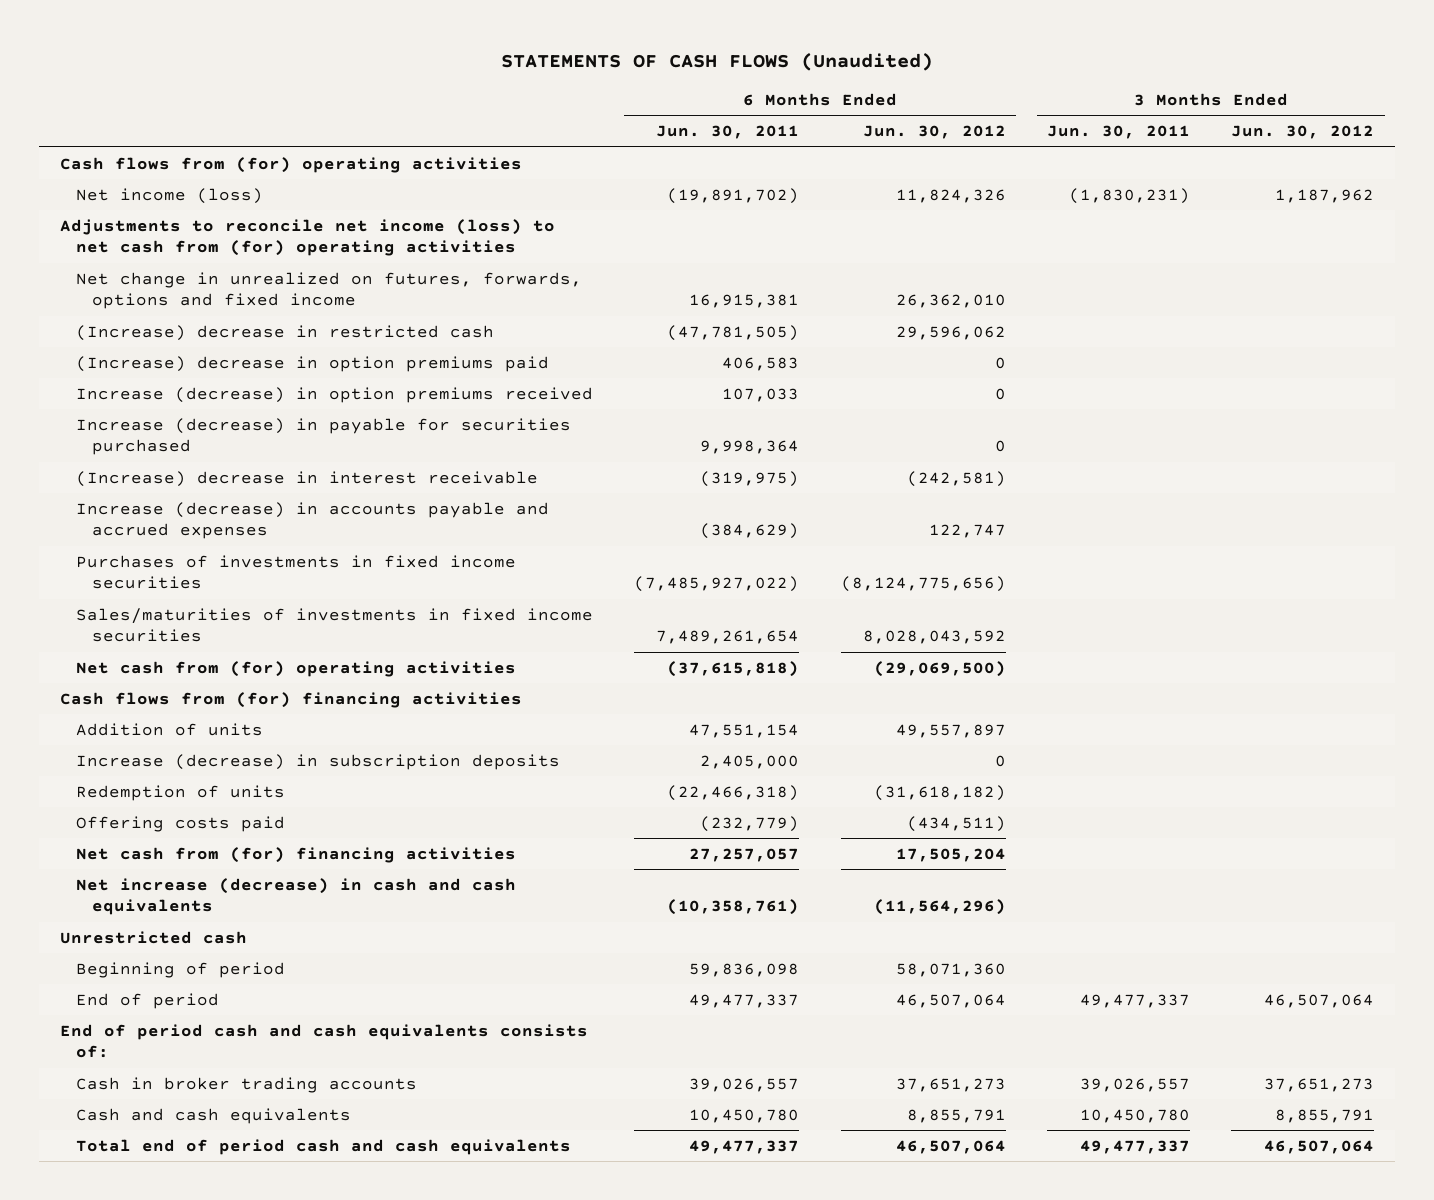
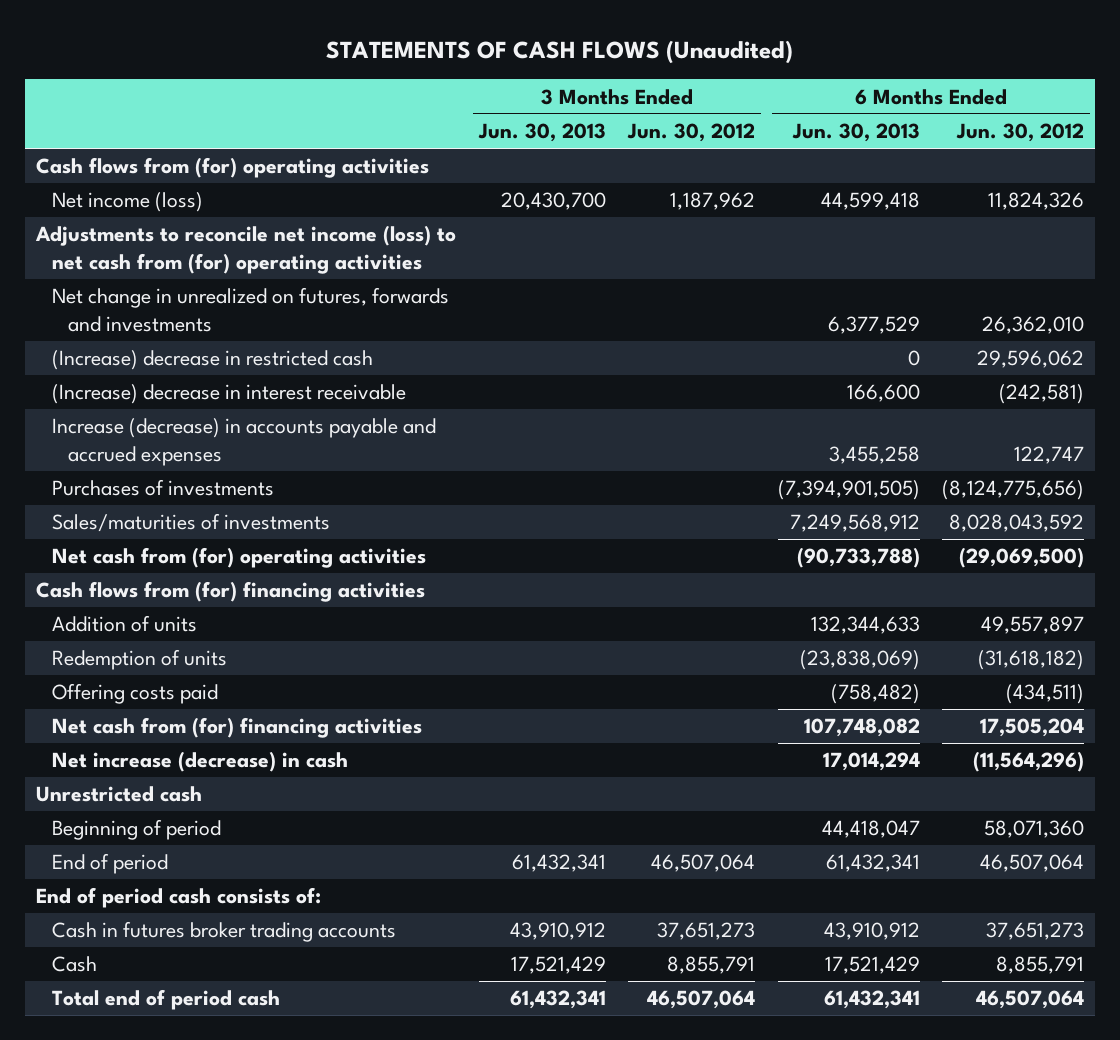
[656,125,800,140] Jun. 30, 2011 -> none
[1047,125,1191,140] Jun. 30, 2011 -> none
none -> [477,123,606,143] Jun. 30, 2013
none -> [791,123,920,143] Jun. 30, 2013
[76,271,583,310] Net change in unrealized on futures, forwards, options and fixed income -> [52,287,450,332] Net change in unrealized on futures, forwards and investments
[76,355,550,372] (Increase) decrease in option premiums paid -> none
[76,386,594,403] Increase (decrease) in option premiums received -> none
[76,417,572,456] Increase (decrease) in payable for securities purchased -> none
[76,554,517,590] Purchases of investments in fixed income securities -> [52,479,275,497] Purchases of investments
[76,607,594,643] Sales/maturities of investments in fixed income securities -> [52,513,331,533] Sales/maturities of investments
[76,753,561,770] Increase (decrease) in subscription deposits -> none
[76,877,517,916] Net increase (decrease) in cash and cash equivalents -> [52,751,349,773] Net increase (decrease) in cash
[59,1023,588,1059] End of period cash and cash equivalents consists of: -> [36,887,322,909] End of period cash consists of:
[76,1076,418,1093] Cash in broker trading accounts -> [52,921,397,943] Cash in futures broker trading accounts
[76,1107,352,1124] Cash and cash equivalents -> [52,956,98,973] Cash
[76,1138,572,1155] Total end of period cash and cash equivalents -> [52,989,281,1011] Total end of period cash

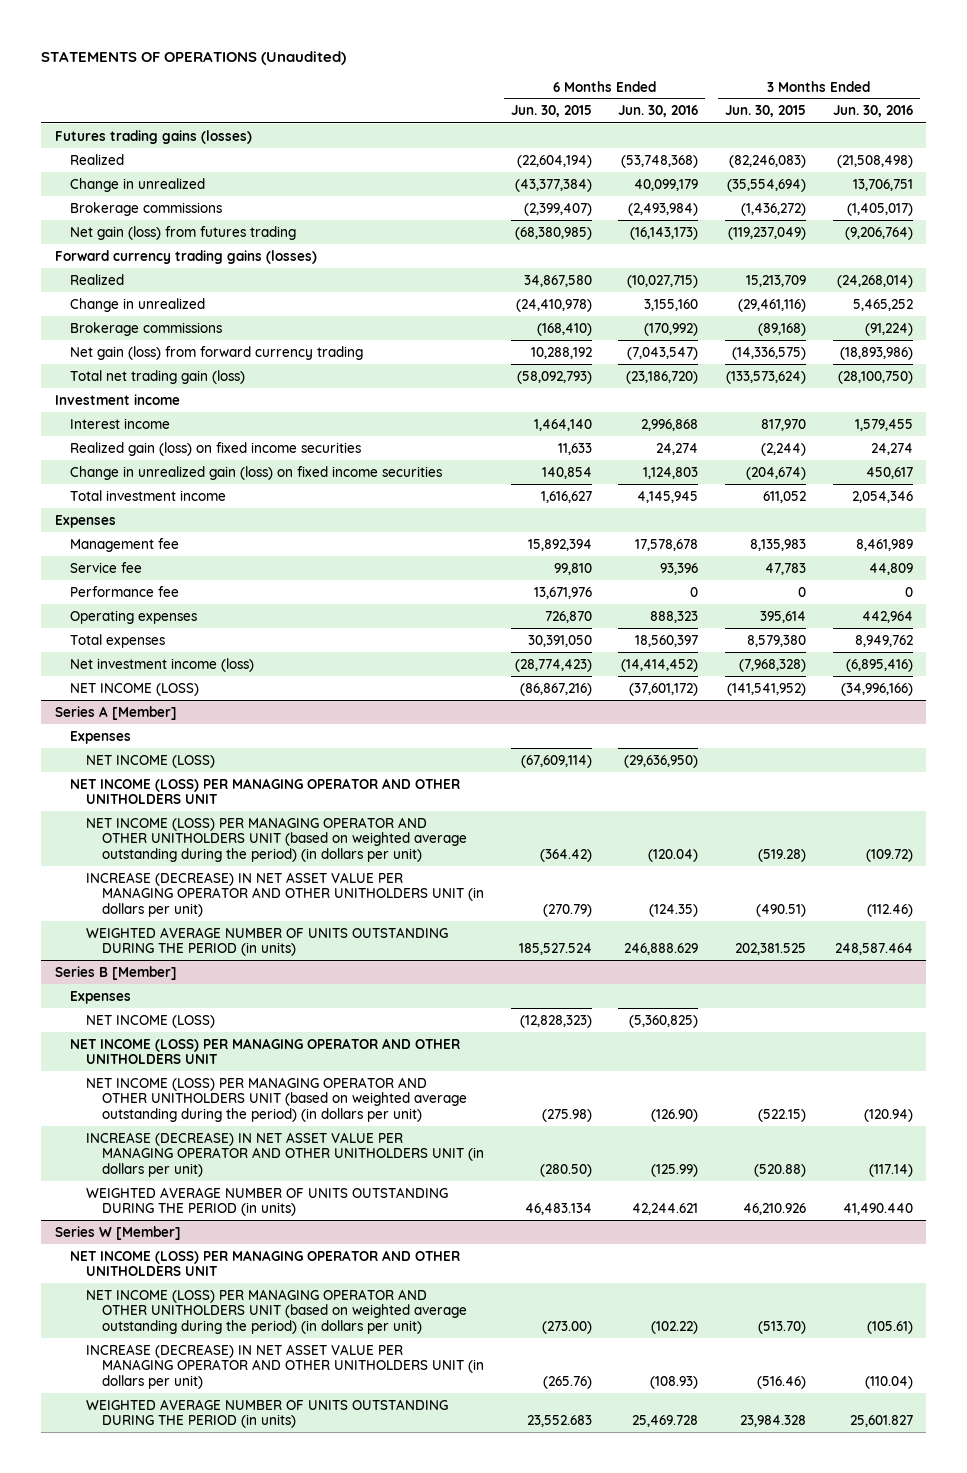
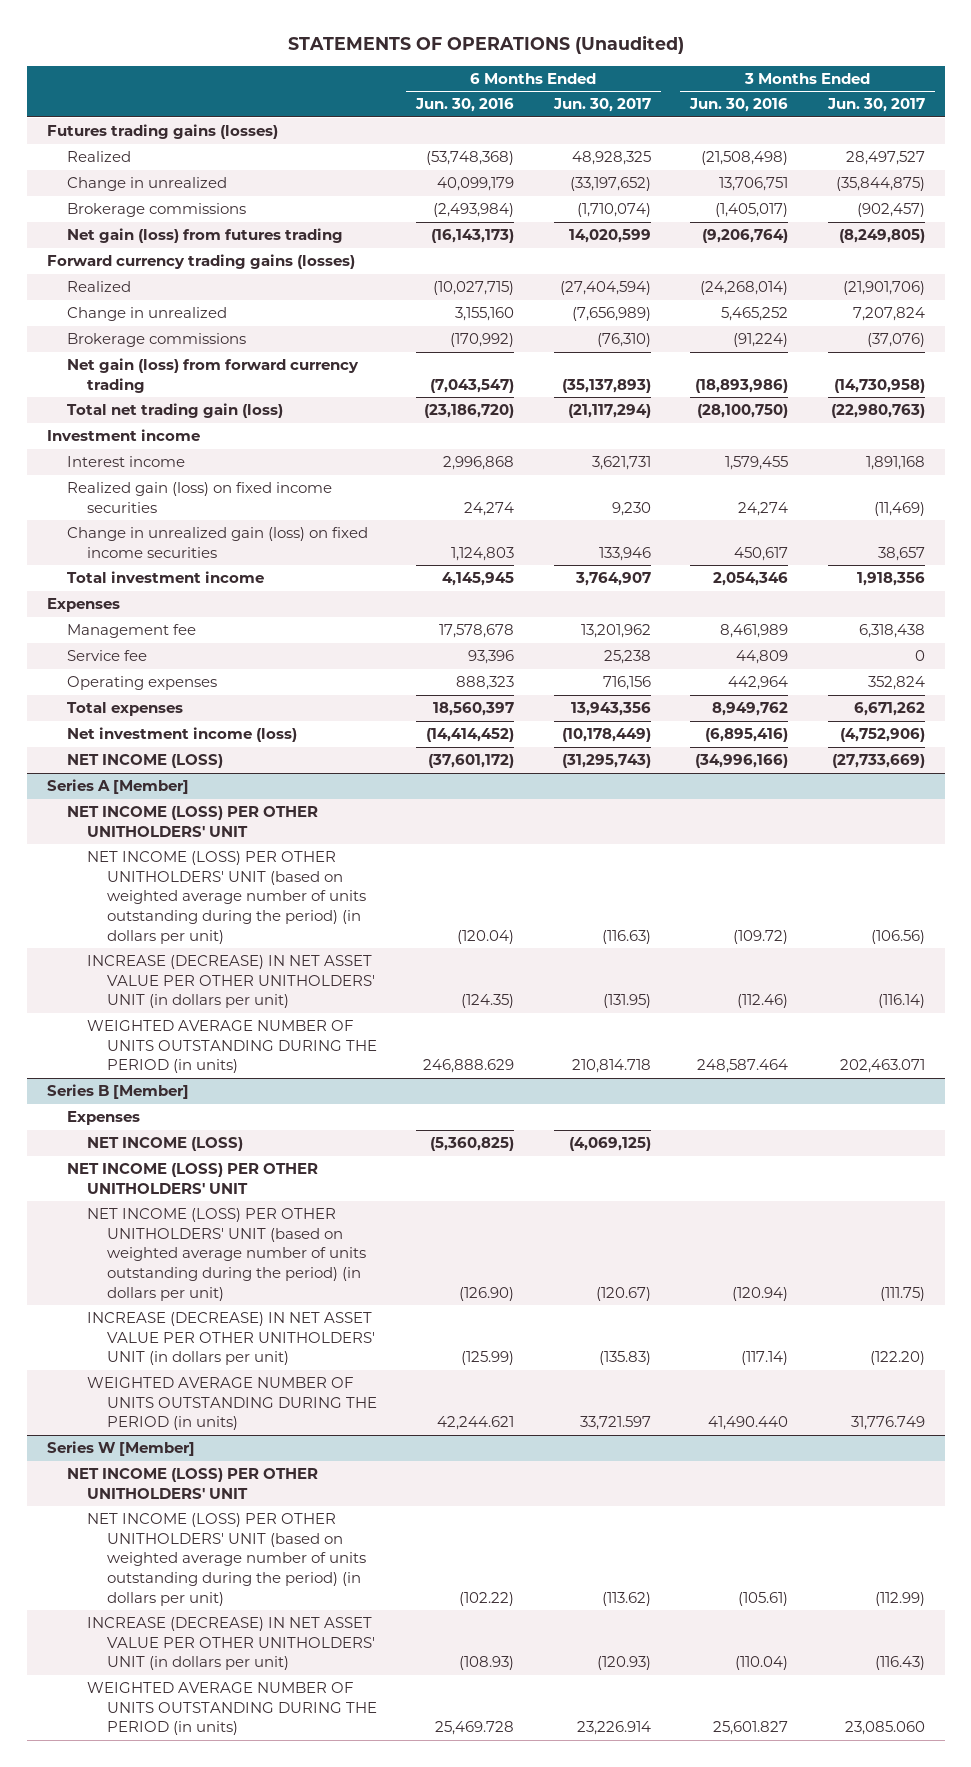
[510,105,592,118] Jun. 30, 2015 -> none
[725,105,807,118] Jun. 30, 2015 -> none
none -> [552,98,651,113] Jun. 30, 2017
none -> [826,98,925,113] Jun. 30, 2017
[70,585,180,597] Performance fee -> none
[70,730,132,744] Expenses -> none
[86,754,216,768] NET INCOME (LOSS) -> none
[70,777,461,805] NET INCOME (LOSS) PER MANAGING OPERATOR AND OTHER UNITHOLDERS UNIT -> [66,806,318,837] NET INCOME (LOSS) PER OTHER UNITHOLDERS' UNIT
[86,816,467,862] NET INCOME (LOSS) PER MANAGING OPERATOR AND OTHER UNITHOLDERS UNIT (based on weighted average outstanding during the period) (in dollars per unit) -> [86,851,366,944] NET INCOME (LOSS) PER OTHER UNITHOLDERS' UNIT (based on weighted average number of units outstanding during the period) (in dollars per unit)
[86,871,484,917] INCREASE (DECREASE) IN NET ASSET VALUE PER MANAGING OPERATOR AND OTHER UNITHOLDERS UNIT (in dollars per unit) -> [86,955,375,1009] INCREASE (DECREASE) IN NET ASSET VALUE PER OTHER UNITHOLDERS' UNIT (in dollars per unit)
[70,1037,461,1065] NET INCOME (LOSS) PER MANAGING OPERATOR AND OTHER UNITHOLDERS UNIT -> [66,1163,318,1194] NET INCOME (LOSS) PER OTHER UNITHOLDERS' UNIT
[86,1076,467,1122] NET INCOME (LOSS) PER MANAGING OPERATOR AND OTHER UNITHOLDERS UNIT (based on weighted average outstanding during the period) (in dollars per unit) -> [86,1208,366,1301] NET INCOME (LOSS) PER OTHER UNITHOLDERS' UNIT (based on weighted average number of units outstanding during the period) (in dollars per unit)
[86,1131,484,1177] INCREASE (DECREASE) IN NET ASSET VALUE PER MANAGING OPERATOR AND OTHER UNITHOLDERS UNIT (in dollars per unit) -> [86,1312,375,1366] INCREASE (DECREASE) IN NET ASSET VALUE PER OTHER UNITHOLDERS' UNIT (in dollars per unit)
[70,1249,461,1277] NET INCOME (LOSS) PER MANAGING OPERATOR AND OTHER UNITHOLDERS UNIT -> [66,1468,318,1499] NET INCOME (LOSS) PER OTHER UNITHOLDERS' UNIT
[86,1288,467,1334] NET INCOME (LOSS) PER MANAGING OPERATOR AND OTHER UNITHOLDERS UNIT (based on weighted average outstanding during the period) (in dollars per unit) -> [86,1513,366,1606] NET INCOME (LOSS) PER OTHER UNITHOLDERS' UNIT (based on weighted average number of units outstanding during the period) (in dollars per unit)
[86,1343,484,1389] INCREASE (DECREASE) IN NET ASSET VALUE PER MANAGING OPERATOR AND OTHER UNITHOLDERS UNIT (in dollars per unit) -> [86,1617,375,1671] INCREASE (DECREASE) IN NET ASSET VALUE PER OTHER UNITHOLDERS' UNIT (in dollars per unit)

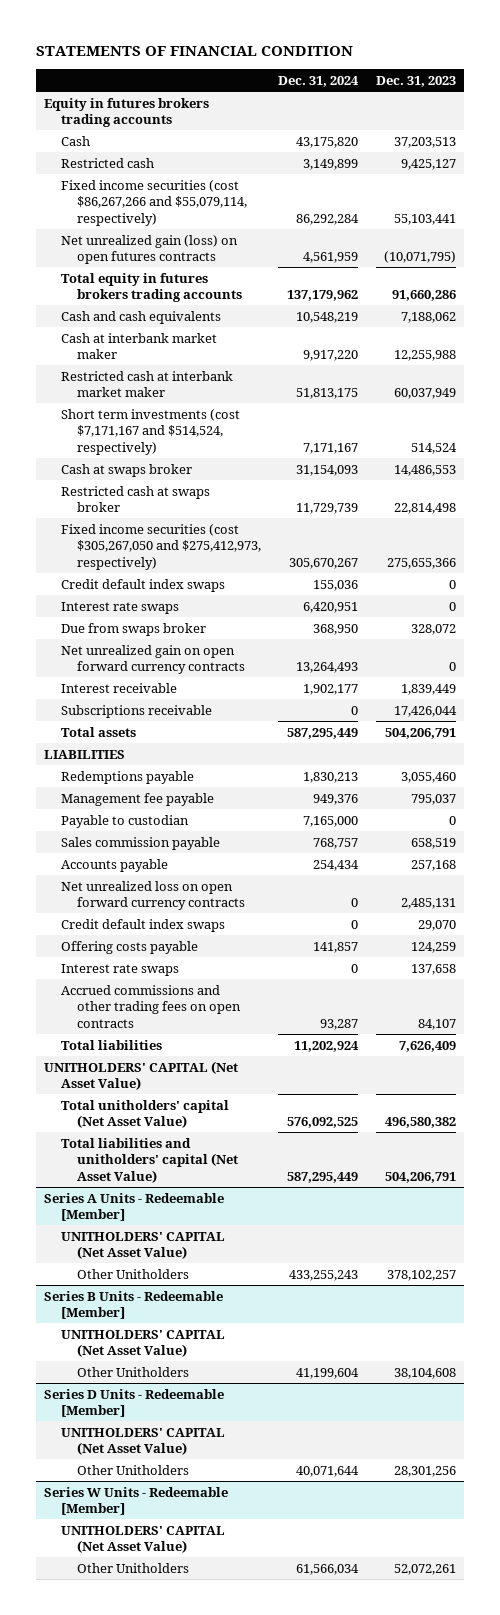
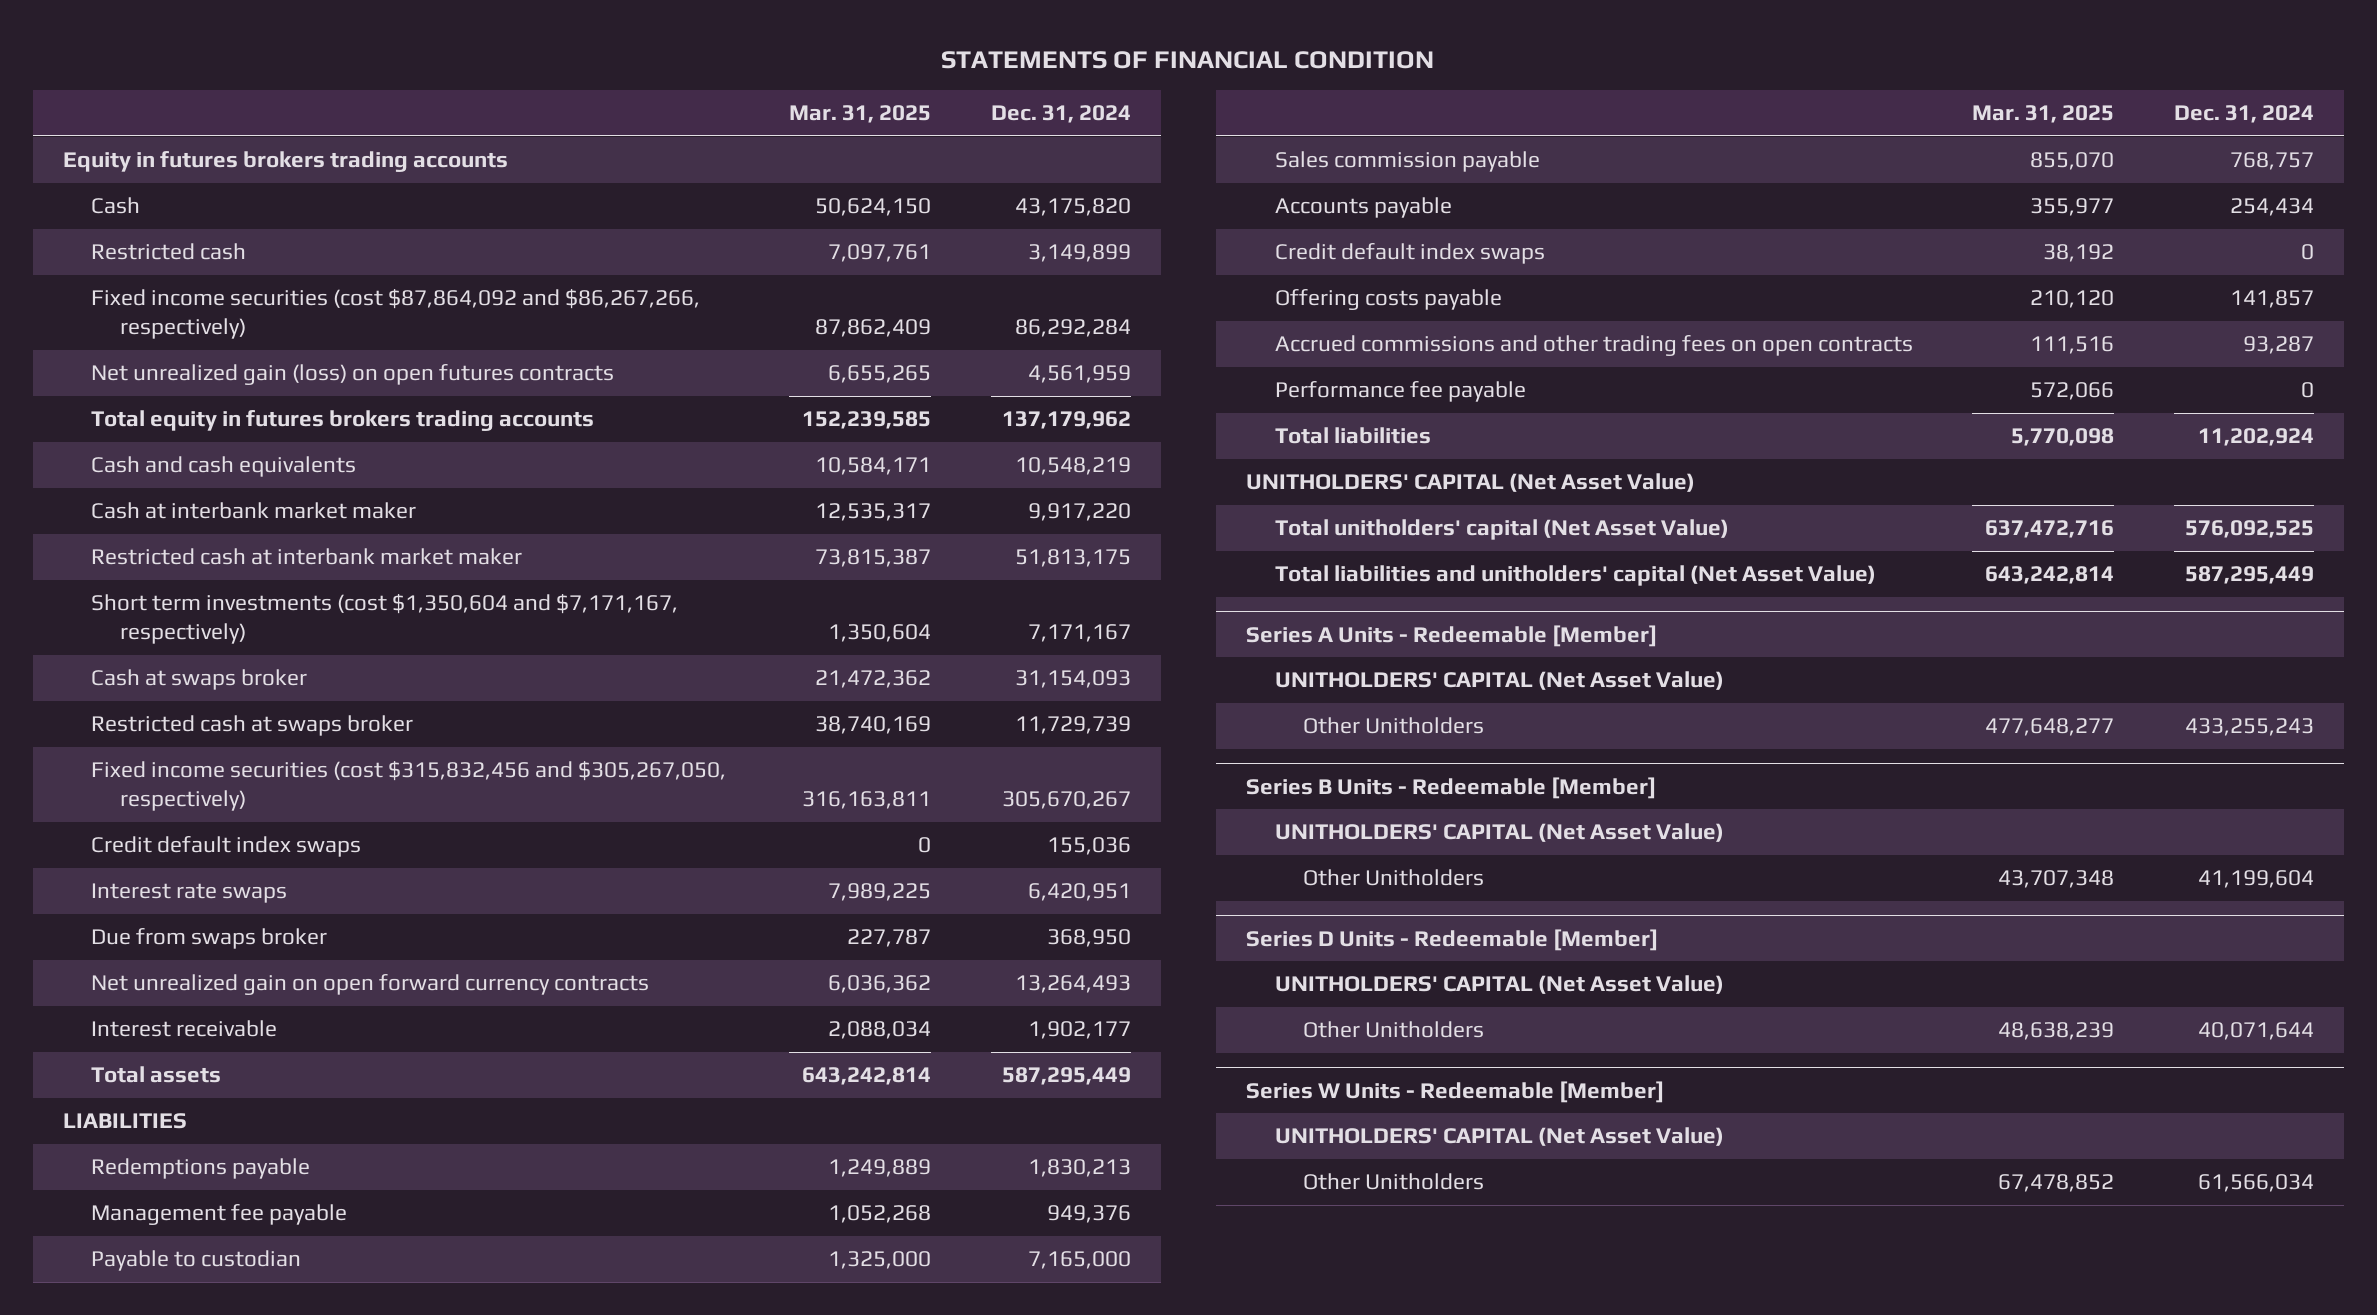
[375,75,456,87] Dec. 31, 2023 -> none
none -> [789,105,932,124] Mar. 31, 2025
[60,179,248,226] Fixed income securities (cost $86,267,266 and $55,079,114, respectively) -> [91,289,701,340] Fixed income securities (cost $87,864,092 and $86,267,266, respectively)
[60,408,240,455] Short term investments (cost $7,171,167 and $514,524, respectively) -> [91,594,679,645] Short term investments (cost $1,350,604 and $7,171,167, respectively)
[60,523,262,570] Fixed income securities (cost $305,267,050 and $275,412,973, respectively) -> [91,761,727,812] Fixed income securities (cost $315,832,456 and $305,267,050, respectively)
[60,704,212,718] Subscriptions receivable -> none
[60,880,246,911] Net unrealized loss on open forward currency contracts -> none
[60,963,179,976] Interest rate swaps -> none
none -> [1274,381,1526,403] Performance fee payable

